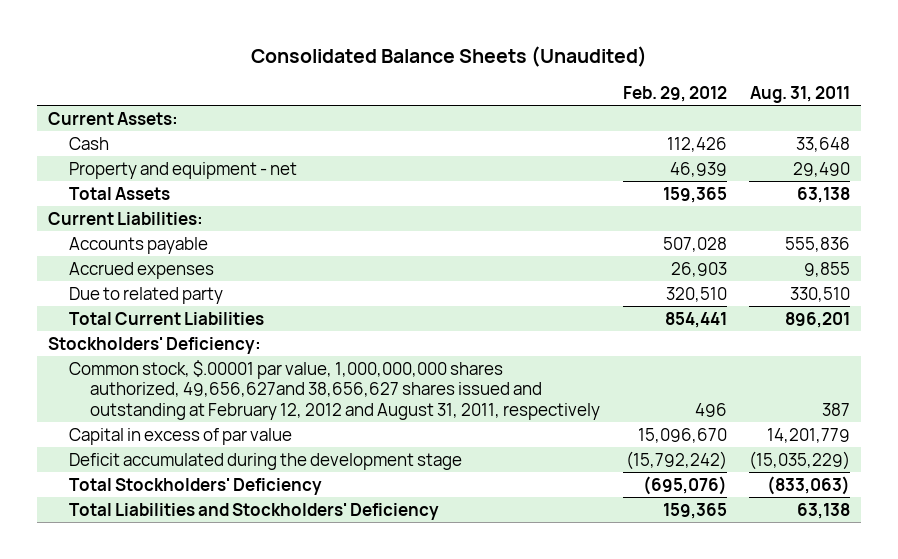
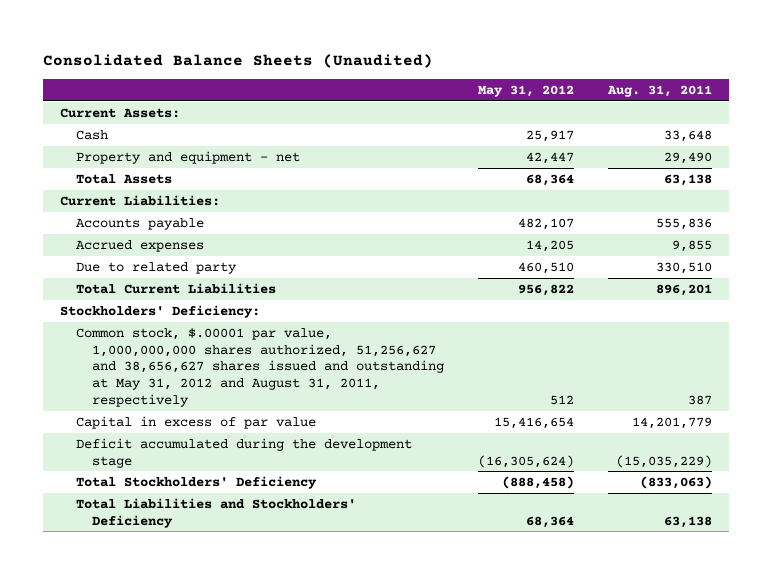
[622,85,727,102] Feb. 29, 2012 -> none
none -> [478,84,575,97] May 31, 2012
[69,359,601,420] Common stock, $.00001 par value, 1,000,000,000 shares authorized, 49,656,627and 38,656,627 shares issued and outstanding at February 12, 2012 and August 31, 2011, respectively -> [76,327,444,407] Common stock, $.00001 par value, 1,000,000,000 shares authorized, 51,256,627 and 38,656,627 shares issued and outstanding at May 31, 2012 and August 31, 2011, respectively

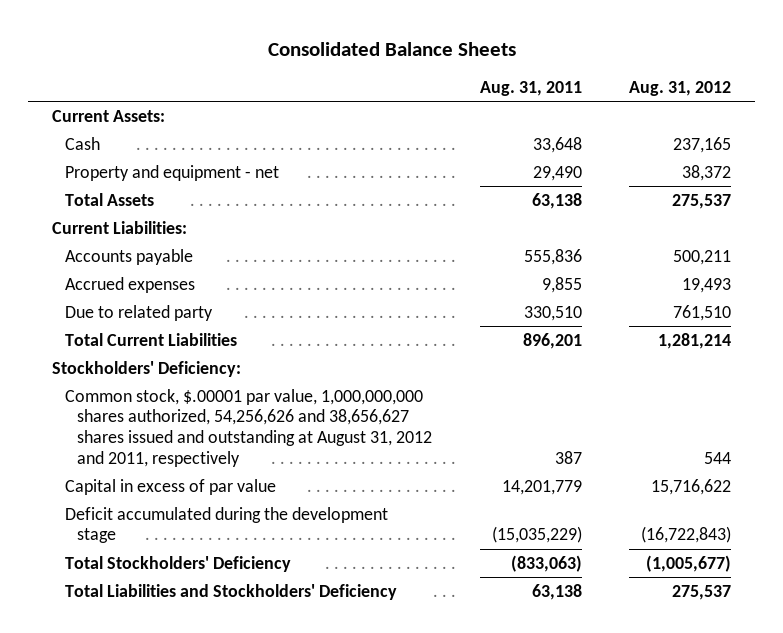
[43,53,434,68] Consolidated Balance Sheets (Unaudited) -> [267,41,516,56] Consolidated Balance Sheets
[478,84,575,97] May 31, 2012 -> none
none -> [629,81,732,97] Aug. 31, 2012
[76,327,444,407] Common stock, $.00001 par value, 1,000,000,000 shares authorized, 51,256,627 and 38,656,627 shares issued and outstanding at May 31, 2012 and August 31, 2011, respectively -> [64,388,432,468] Common stock, $.00001 par value, 1,000,000,000 shares authorized, 54,256,626 and 38,656,627 shares issued and outstanding at August 31, 2012 and 2011, respectively

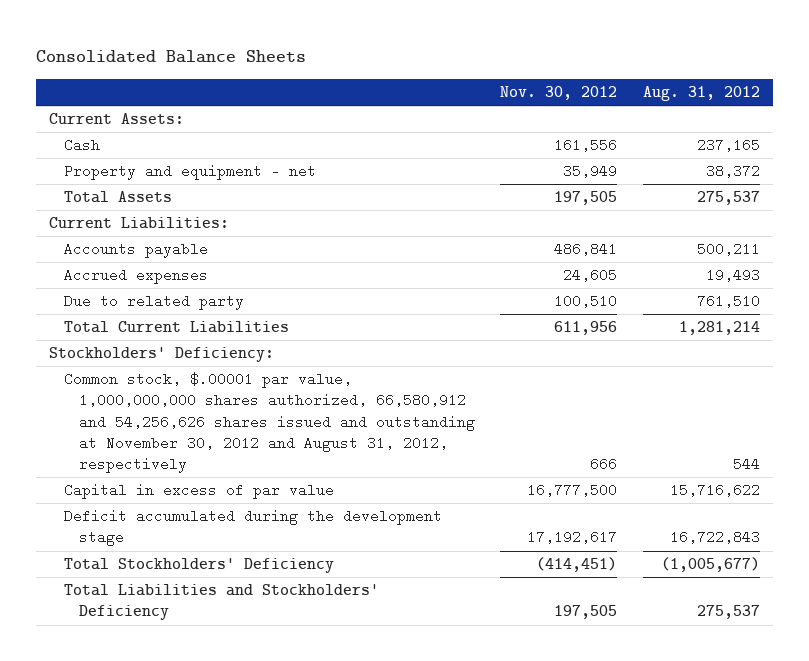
[479,81,582,97] Aug. 31, 2011 -> none
none -> [500,85,618,100] Nov. 30, 2012
[64,388,432,468] Common stock, $.00001 par value, 1,000,000,000 shares authorized, 54,256,626 and 38,656,627 shares issued and outstanding at August 31, 2012 and 2011, respectively -> [63,372,475,473] Common stock, $.00001 par value, 1,000,000,000 shares authorized, 66,580,912 and 54,256,626 shares issued and outstanding at November 30, 2012 and August 31, 2012, respectively
[641,526,732,544] (16,722,843) -> [669,530,760,545] 16,722,843

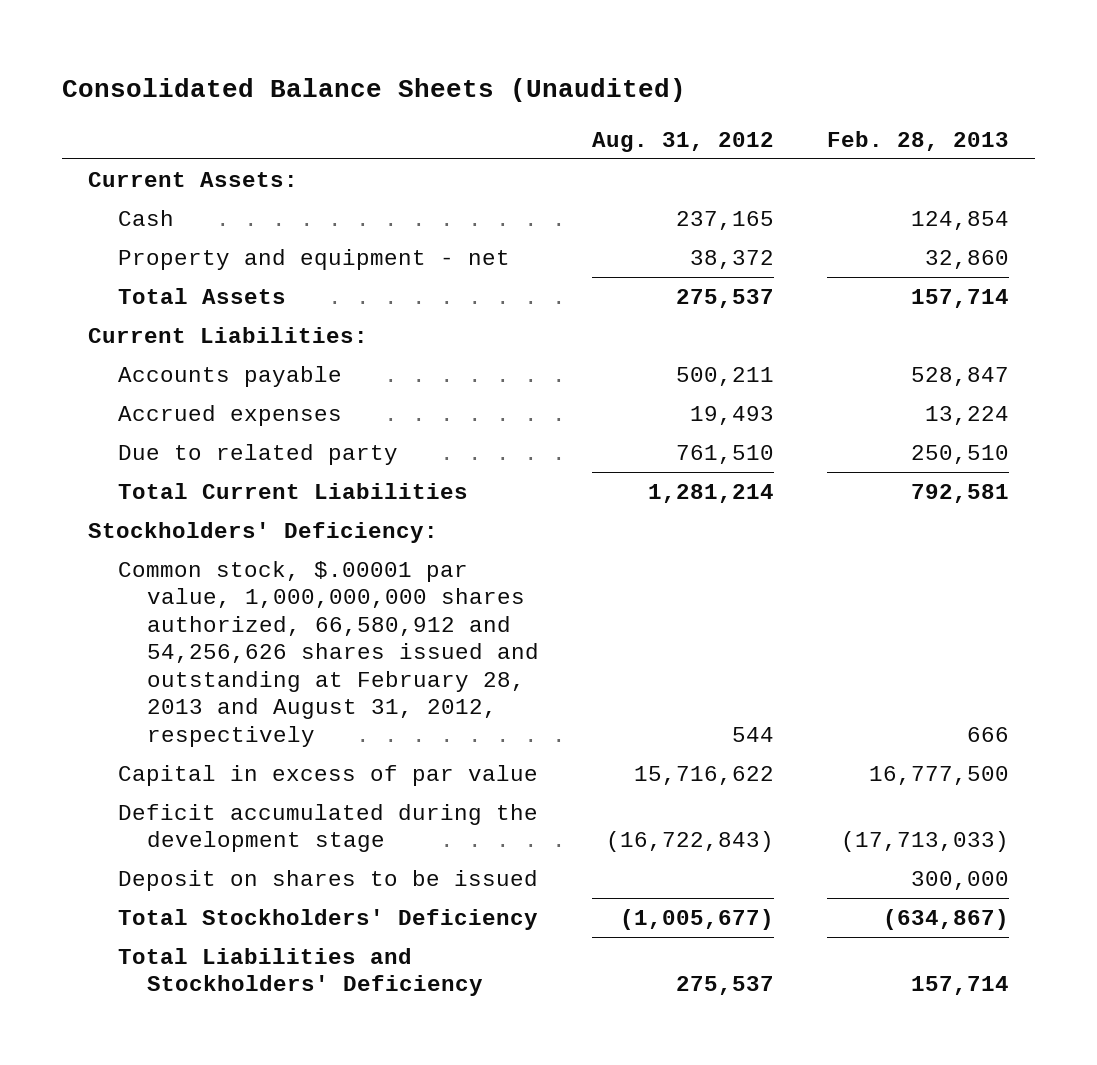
[36,49,307,63] Consolidated Balance Sheets -> [61,78,686,103] Consolidated Balance Sheets (Unaudited)
[500,85,618,100] Nov. 30, 2012 -> none
none -> [826,130,1009,151] Feb. 28, 2013
[63,372,475,473] Common stock, $.00001 par value, 1,000,000,000 shares authorized, 66,580,912 and 54,256,626 shares issued and outstanding at November 30, 2012 and August 31, 2012, respectively -> [117,560,540,747] Common stock, $.00001 par value, 1,000,000,000 shares authorized, 66,580,912 and 54,256,626 shares issued and outstanding at February 28, 2013 and August 31, 2012, respectively
[669,530,760,545] 16,722,843 -> [605,831,774,853] (16,722,843)
none -> [117,869,538,891] Deposit on shares to be issued

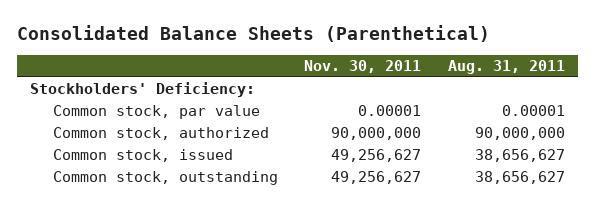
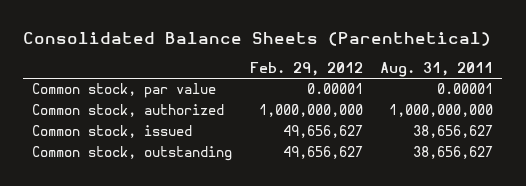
[304,60,422,74] Nov. 30, 2011 -> none
none -> [249,62,363,77] Feb. 29, 2012
[29,82,255,98] Stockholders' Deficiency: -> none
[474,127,565,141] 90,000,000 -> [389,104,494,118] 1,000,000,000

